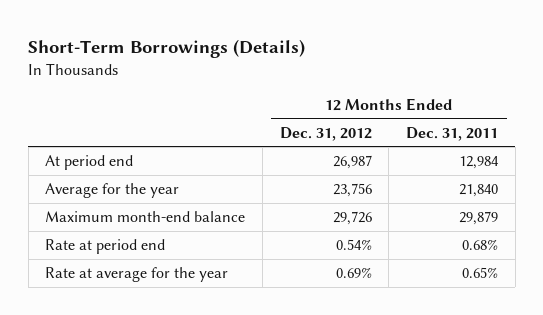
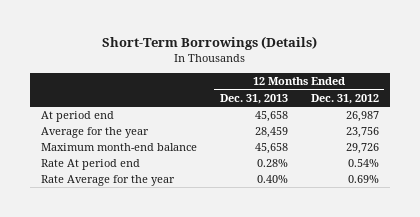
[405,126,498,141] Dec. 31, 2011 -> none
none -> [219,93,288,104] Dec. 31, 2013
[45,239,166,255] Rate at period end -> [41,159,141,171] Rate At period end
[45,267,229,283] Rate at average for the year -> [41,175,176,187] Rate Average for the year

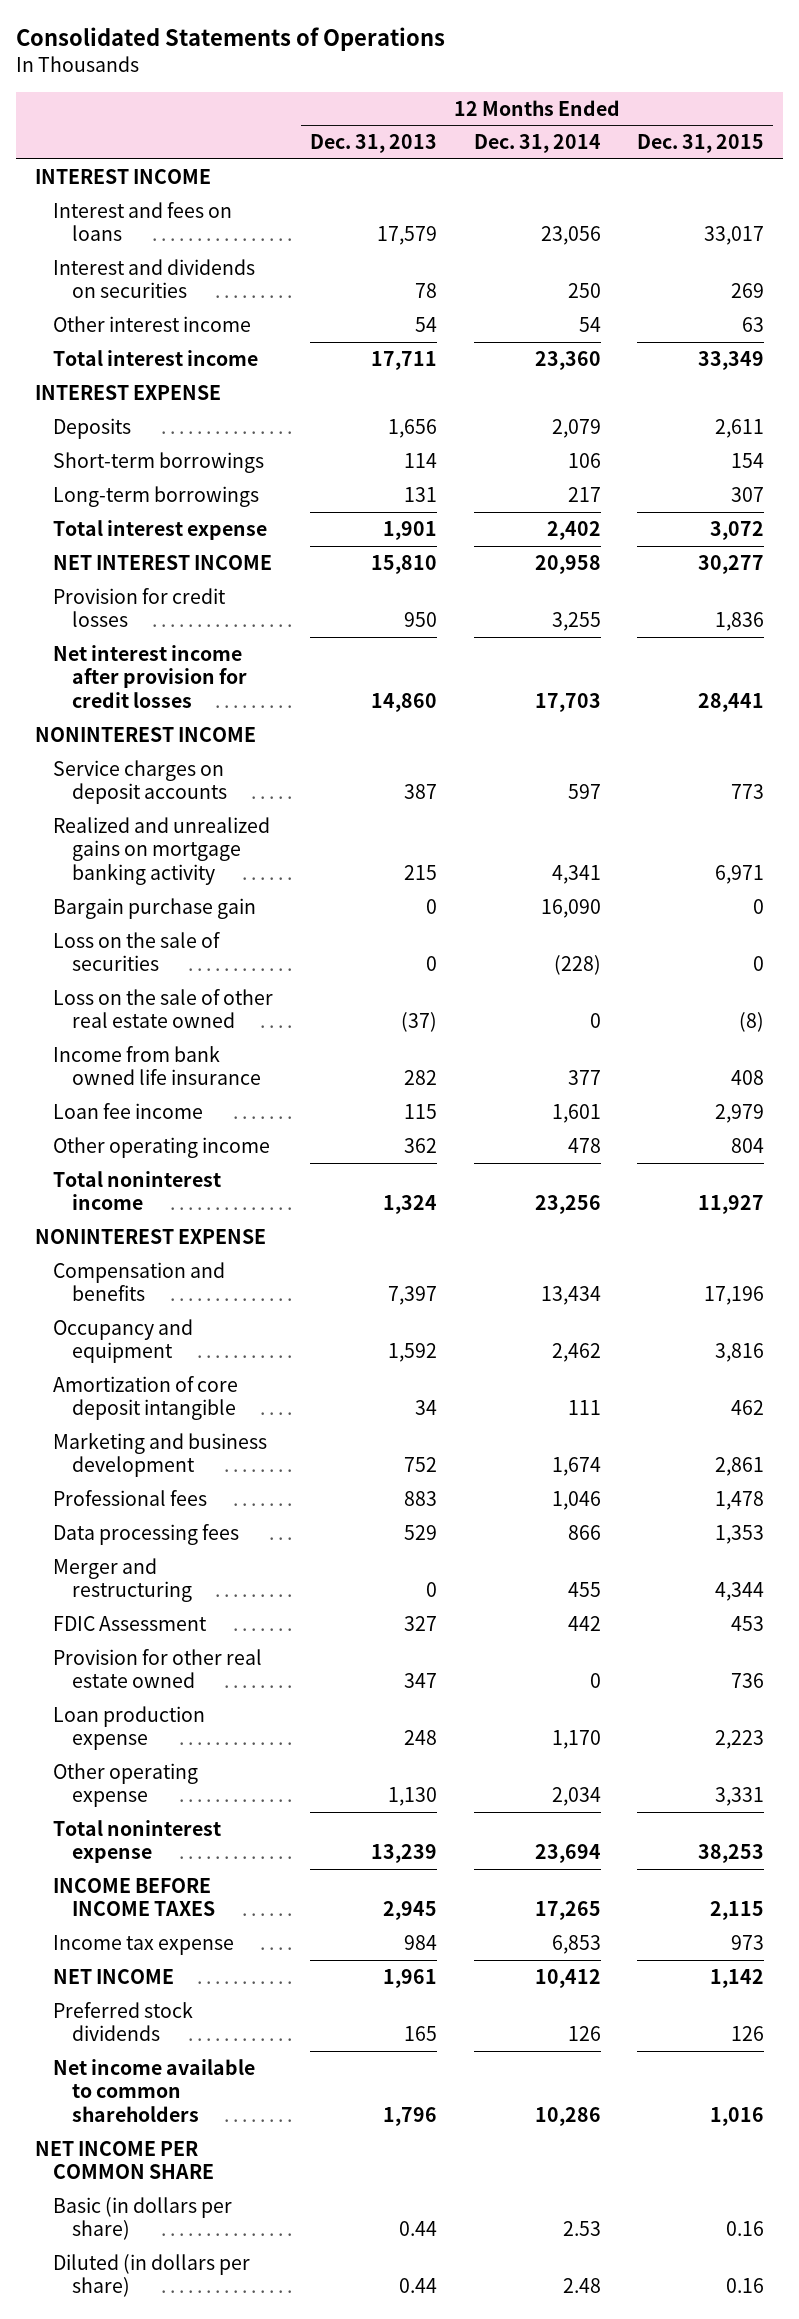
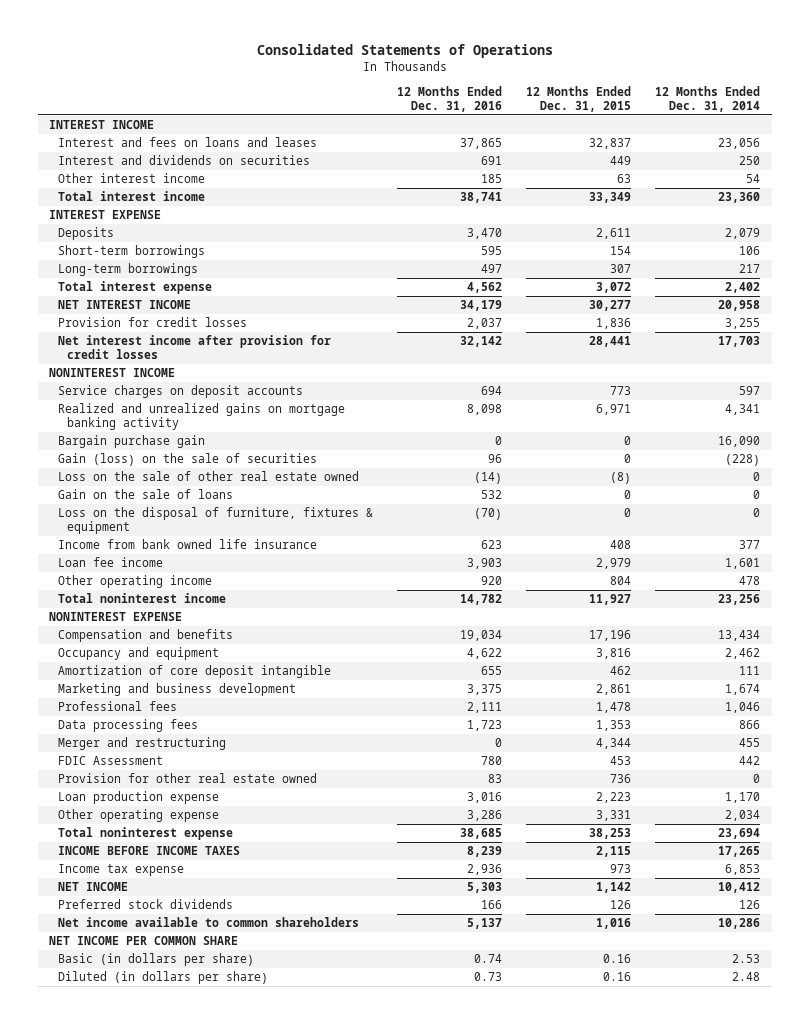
[309,134,437,154] Dec. 31, 2013 -> none
none -> [397,85,503,112] 12 Months Ended Dec. 31, 2016
[53,201,233,242] Interest and fees on loans -> [58,137,318,148] Interest and fees on loans and leases
[704,226,765,246] 33,017 -> [588,138,631,150] 32,837
[731,283,765,299] 269 -> [609,156,631,166] 449
[53,931,221,972] Loss on the sale of securities -> [58,453,318,467] Gain (loss) on the sale of securities
none -> [58,489,234,500] Gain on the sale of loans
none -> [58,507,374,535] Loss on the disposal of furniture, fixtures & equipment

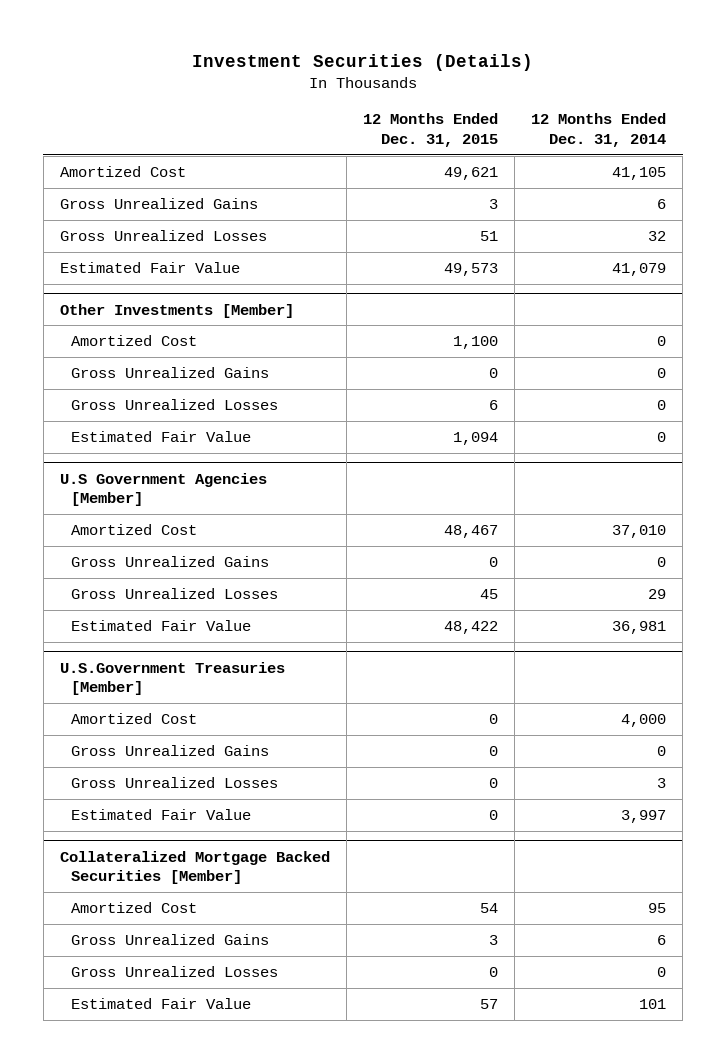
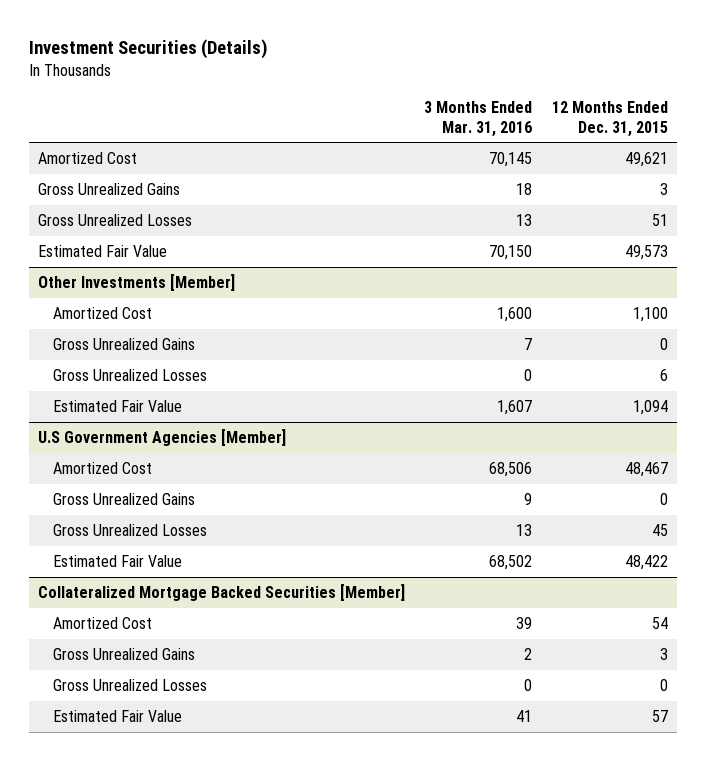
[531,113,667,147] 12 Months Ended Dec. 31, 2014 -> none
none -> [424,100,533,137] 3 Months Ended Mar. 31, 2016
[60,661,286,696] U.S.Government Treasuries [Member] -> none
[70,712,197,724] Amortized Cost -> none
[70,744,269,756] Gross Unrealized Gains -> none
[70,776,278,788] Gross Unrealized Losses -> none
[70,808,251,820] Estimated Fair Value -> none

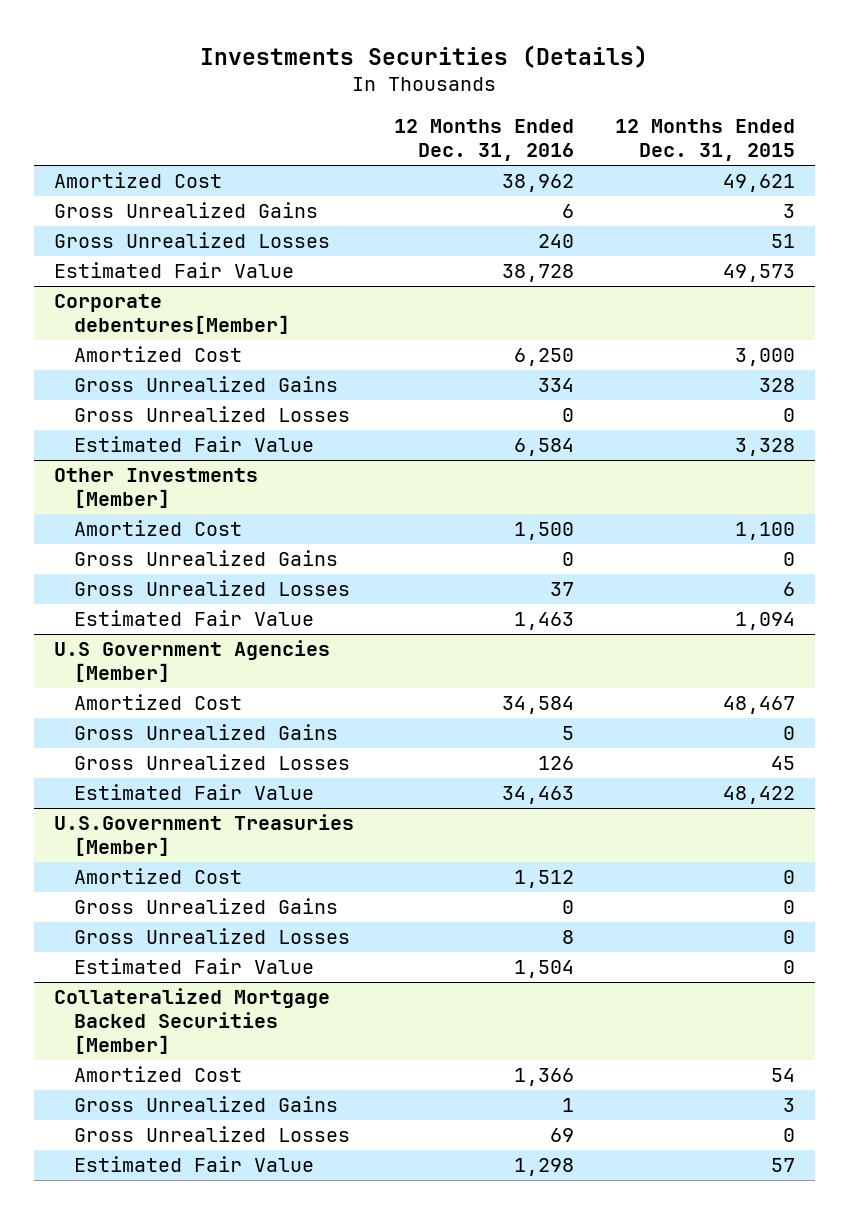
[28,38,268,59] Investment Securities (Details) -> [200,44,649,68] Investments Securities (Details)
[424,100,533,137] 3 Months Ended Mar. 31, 2016 -> none
none -> [394,119,575,162] 12 Months Ended Dec. 31, 2016
none -> [54,294,291,335] Corporate debentures[Member]
none -> [74,346,243,363] Amortized Cost
none -> [74,376,339,393] Gross Unrealized Gains
none -> [74,406,351,423] Gross Unrealized Losses
none -> [74,436,315,453] Estimated Fair Value
none -> [54,814,355,857] U.S.Government Treasuries [Member]
none -> [74,868,243,885] Amortized Cost
none -> [74,898,339,915] Gross Unrealized Gains
none -> [74,928,351,945] Gross Unrealized Losses
none -> [74,958,315,975] Estimated Fair Value

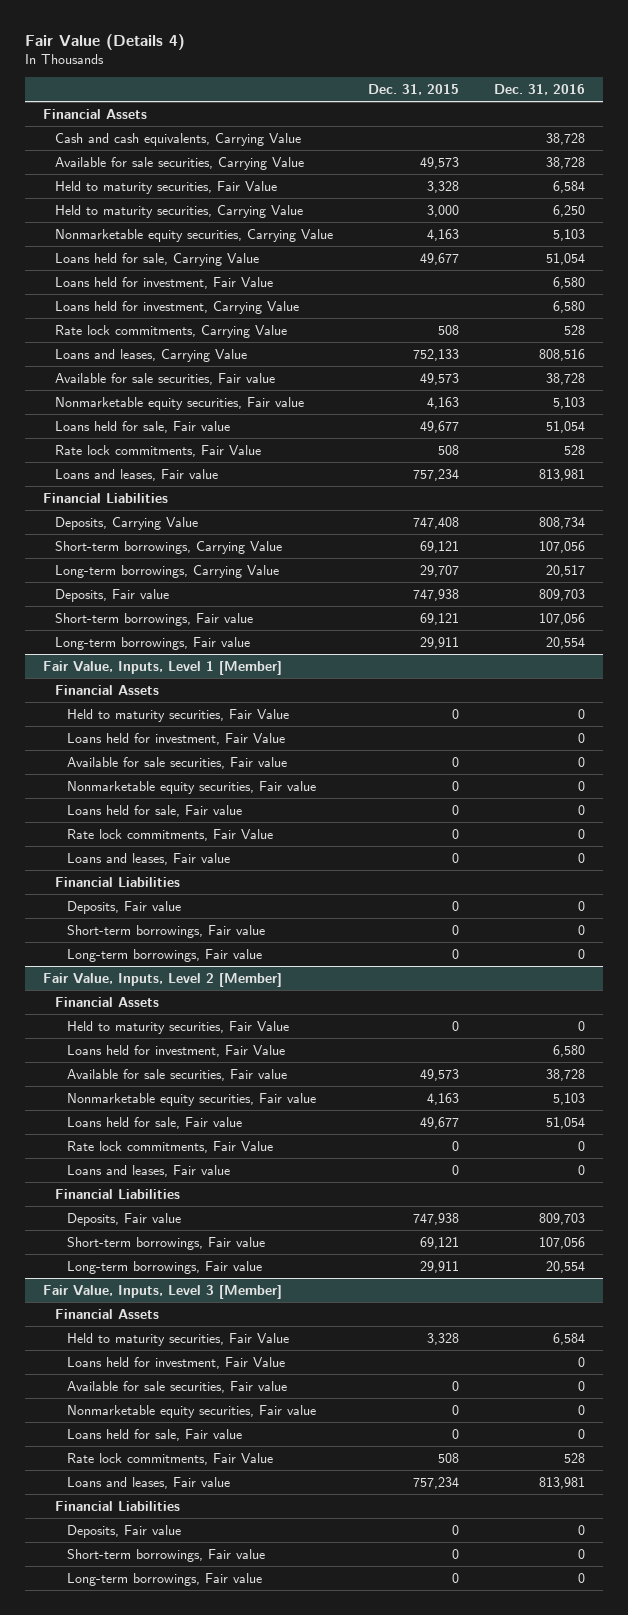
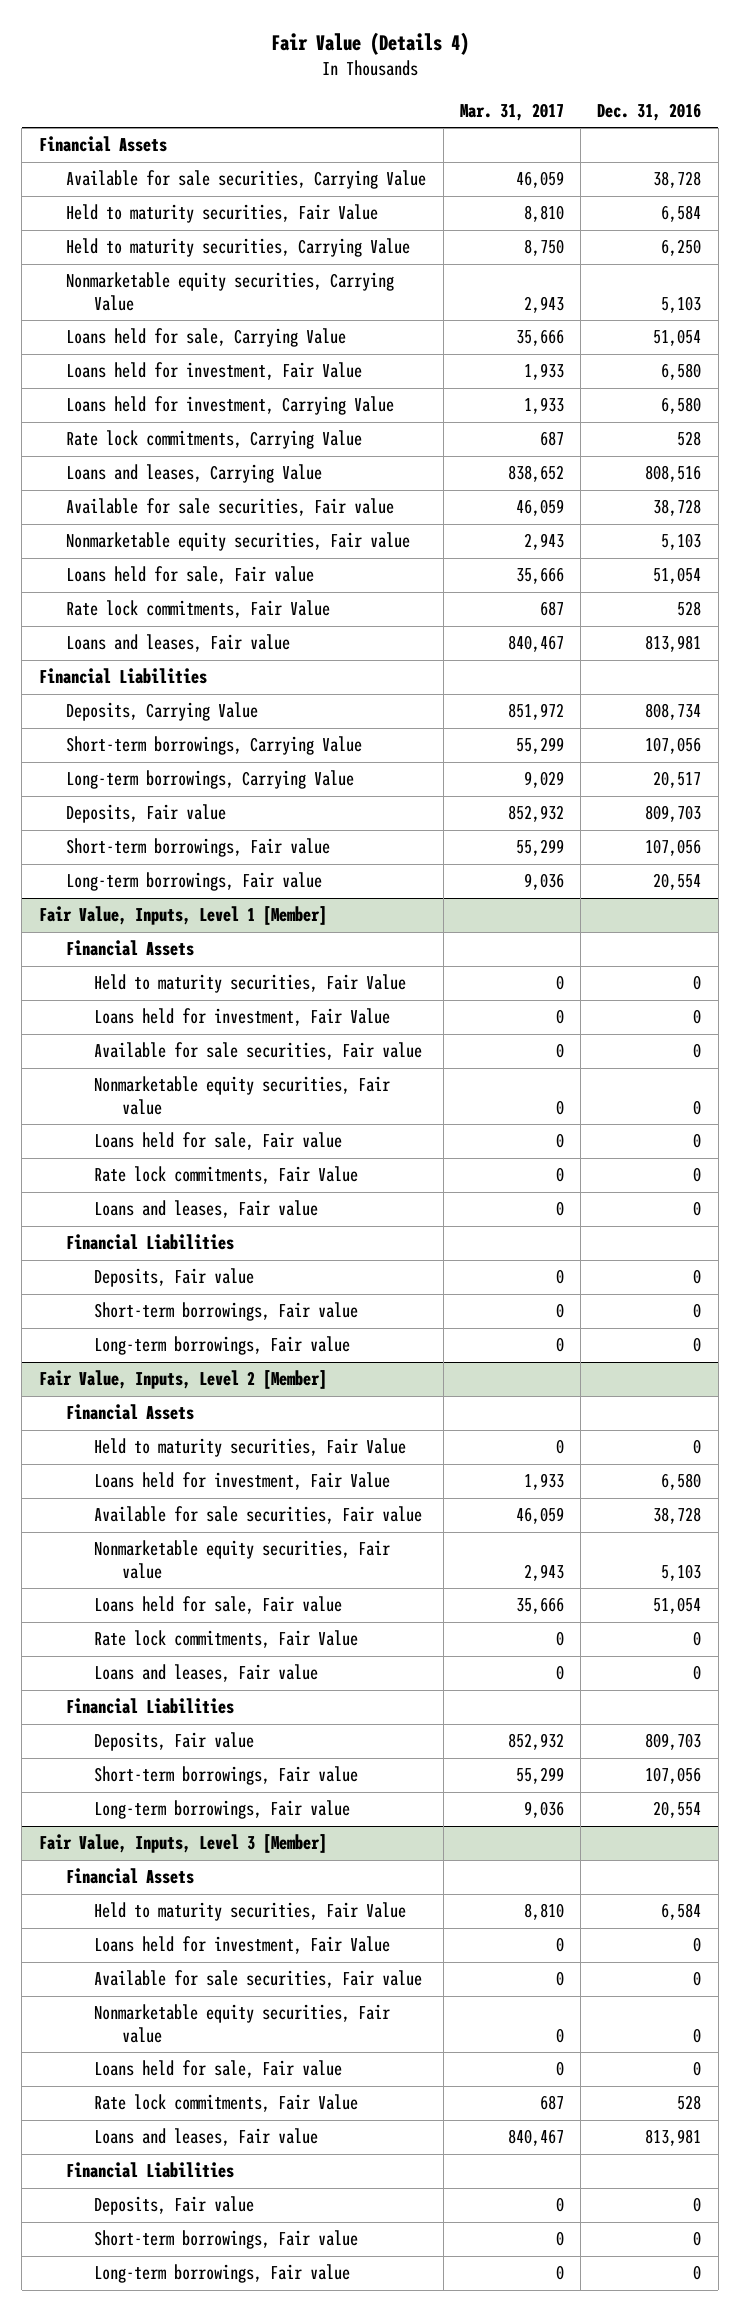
[368,83,460,95] Dec. 31, 2015 -> none
none -> [459,102,564,121] Mar. 31, 2017
[54,132,301,146] Cash and cash equivalents, Carrying Value -> none

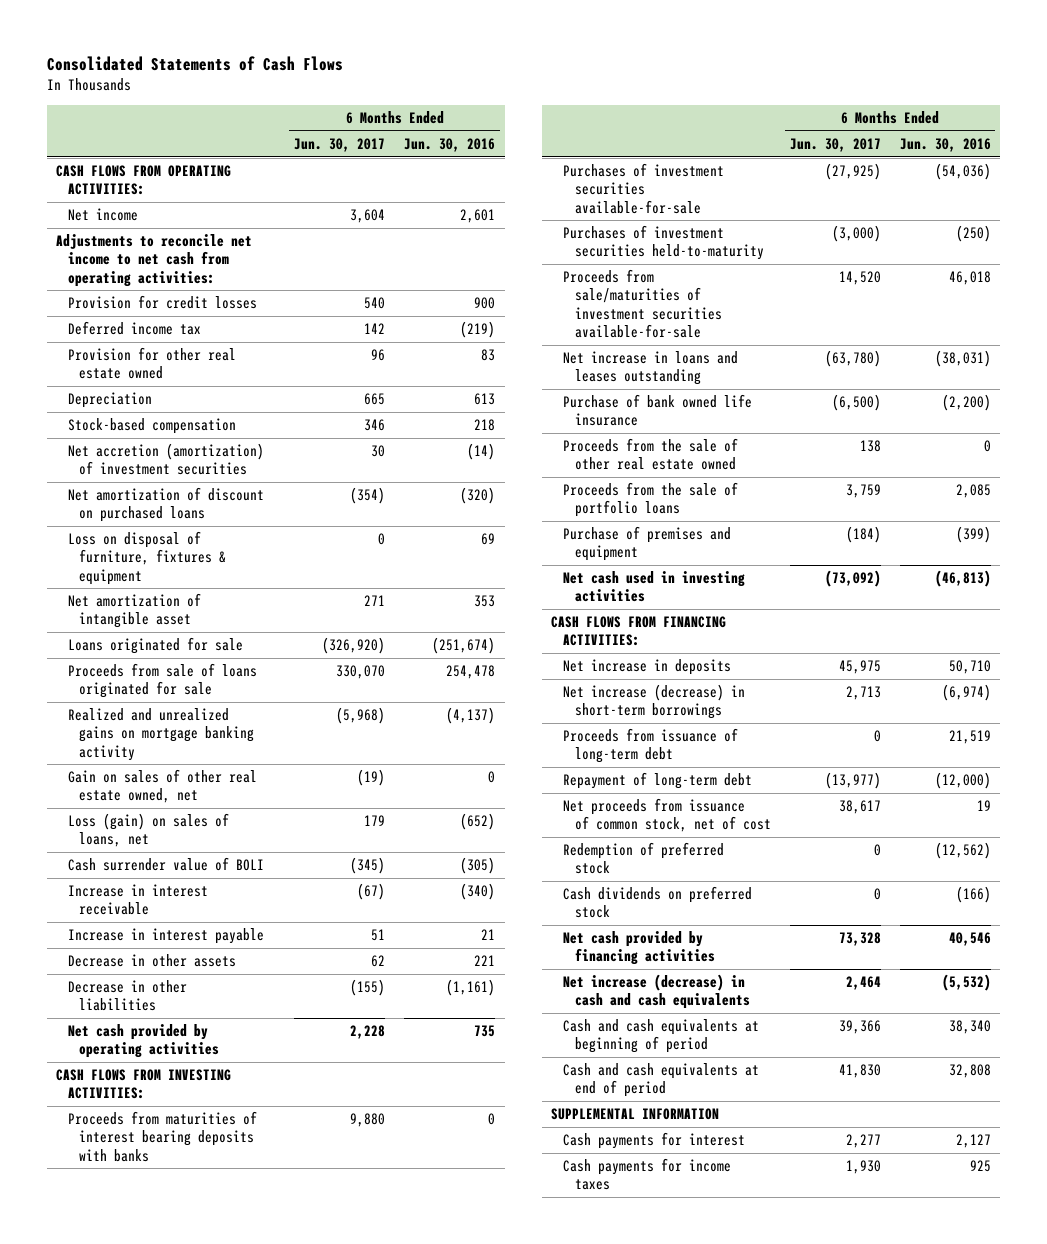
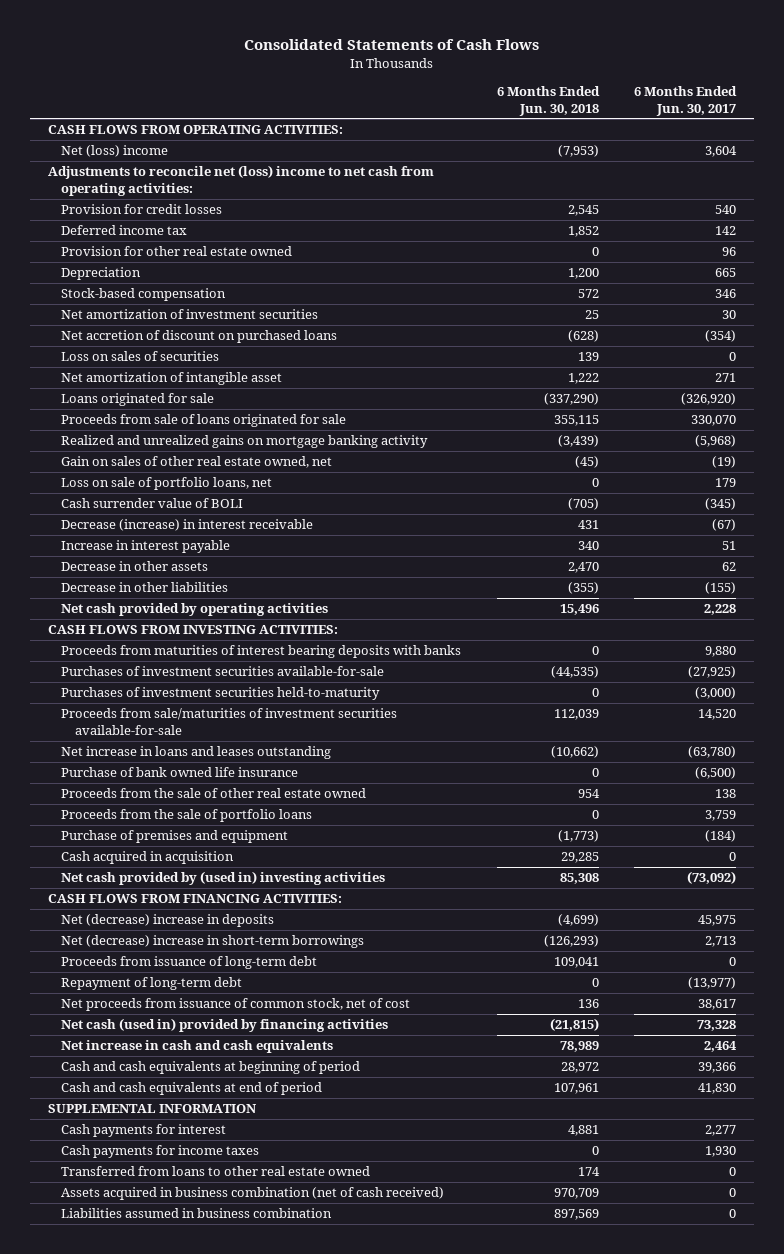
[404,138,496,153] Jun. 30, 2016 -> none
none -> [496,85,600,116] 6 Months Ended Jun. 30, 2018
[67,208,138,222] Net income -> [61,145,169,158] Net (loss) income
[56,234,253,287] Adjustments to reconcile net income to net cash from operating activities: -> [47,165,434,196] Adjustments to reconcile net (loss) income to net cash from operating activities:
[67,443,264,476] Net accretion (amortization) of investment securities -> [61,309,319,320] Net amortization of investment securities
[67,487,264,523] Net amortization of discount on purchased loans -> [61,330,338,344] Net accretion of discount on purchased loans
[67,531,227,585] Loss on disposal of furniture, fixtures & equipment -> [61,351,220,362] Loss on sales of securities
[67,813,229,848] Loss (gain) on sales of loans, net -> [61,477,273,491] Loss on sale of portfolio loans, net
[67,884,208,916] Increase in interest receivable -> [61,519,314,532] Decrease (increase) in interest receivable
none -> [61,851,235,865] Cash acquired in acquisition
[563,571,746,603] Net cash used in investing activities -> [61,871,386,886] Net cash provided by (used in) investing activities
[563,659,732,676] Net increase in deposits -> [61,914,275,928] Net (decrease) increase in deposits
[563,684,746,720] Net increase (decrease) in short-term borrowings -> [61,935,365,949] Net (decrease) increase in short-term borrowings
[563,842,725,875] Redemption of preferred stock -> none
[563,886,753,919] Cash dividends on preferred stock -> none
[563,931,715,966] Net cash provided by financing activities -> [61,1018,389,1033] Net cash (used in) provided by financing activities
[563,974,750,1010] Net increase (decrease) in cash and cash equivalents -> [61,1040,334,1054] Net increase in cash and cash equivalents
none -> [61,1166,371,1177] Transferred from loans to other real estate owned
none -> [61,1187,445,1201] Assets acquired in business combination (net of cash received)
none -> [61,1208,333,1219] Liabilities assumed in business combination

